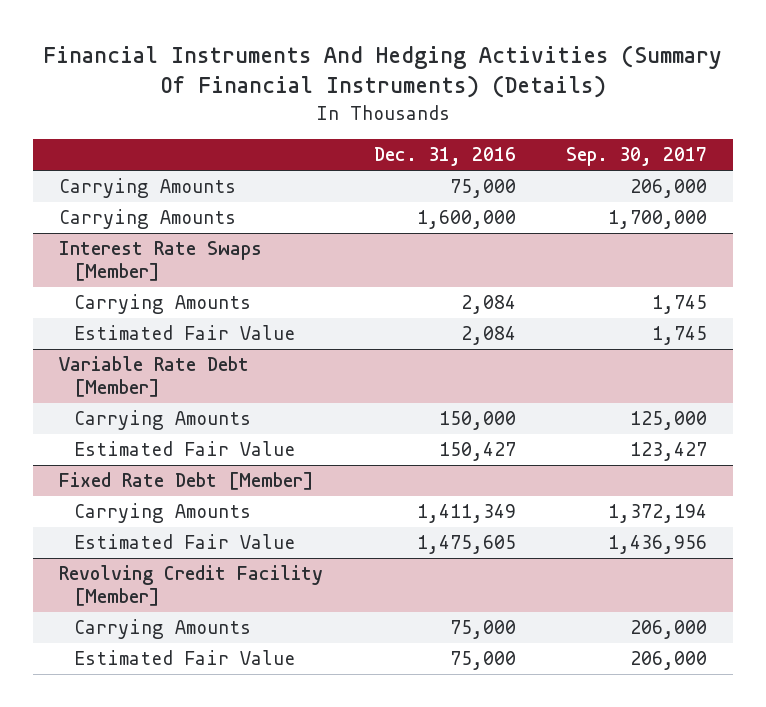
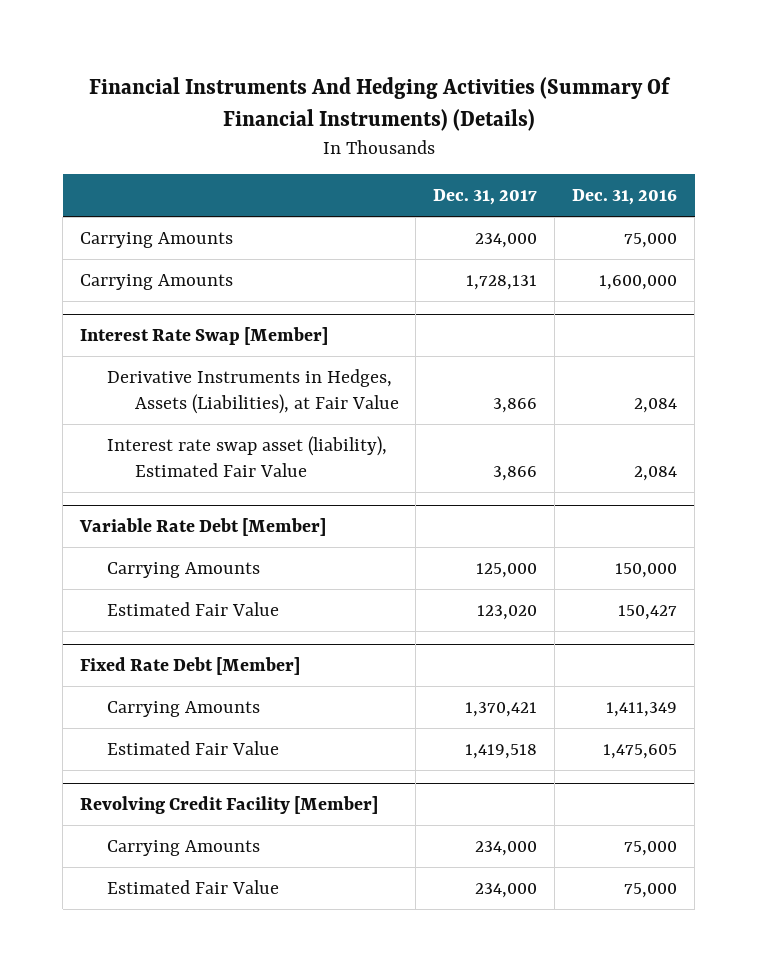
[566,147,708,167] Sep. 30, 2017 -> none
none -> [433,188,538,205] Dec. 31, 2017
[58,241,262,282] Interest Rate Swaps [Member] -> [79,326,328,345] Interest Rate Swap [Member]
[74,294,252,315] Carrying Amounts -> [107,368,399,415] Derivative Instruments in Hedges, Assets (Liabilities), at Fair Value
[74,325,296,341] Estimated Fair Value -> [107,435,388,478] Interest rate swap asset (liability), Estimated Fair Value

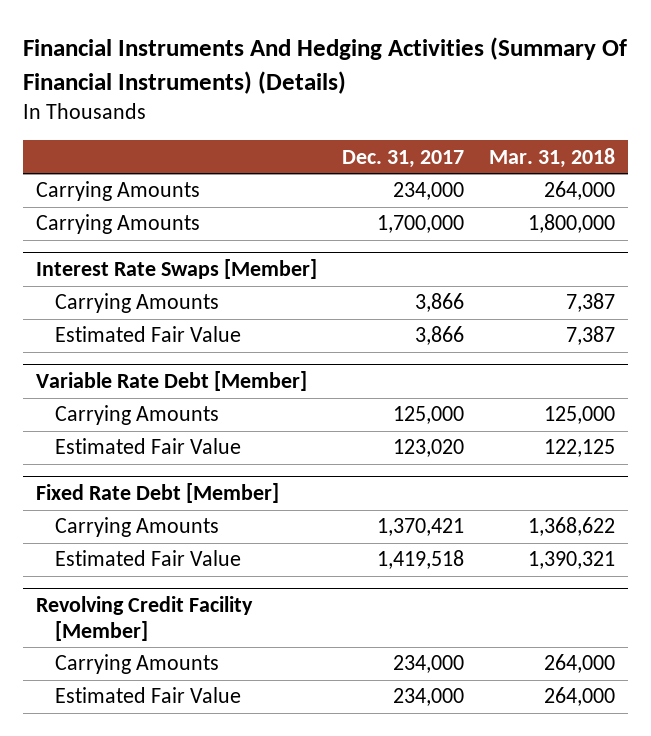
[572,188,678,205] Dec. 31, 2016 -> none
none -> [489,147,616,168] Mar. 31, 2018
[466,274,538,290] 1,728,131 -> [376,215,464,234] 1,700,000
[79,326,328,345] Interest Rate Swap [Member] -> [35,259,317,280] Interest Rate Swaps [Member]
[107,368,399,415] Derivative Instruments in Hedges, Assets (Liabilities), at Fair Value -> [54,293,219,314] Carrying Amounts
[107,435,388,478] Interest rate swap asset (liability), Estimated Fair Value -> [54,326,241,343] Estimated Fair Value

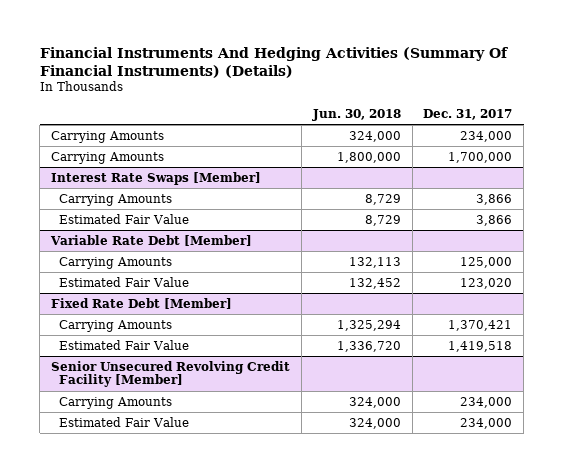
[489,147,616,168] Mar. 31, 2018 -> none
none -> [311,108,401,121] Jun. 30, 2018
[35,596,253,641] Revolving Credit Facility [Member] -> [51,360,291,388] Senior Unsecured Revolving Credit Facility [Member]

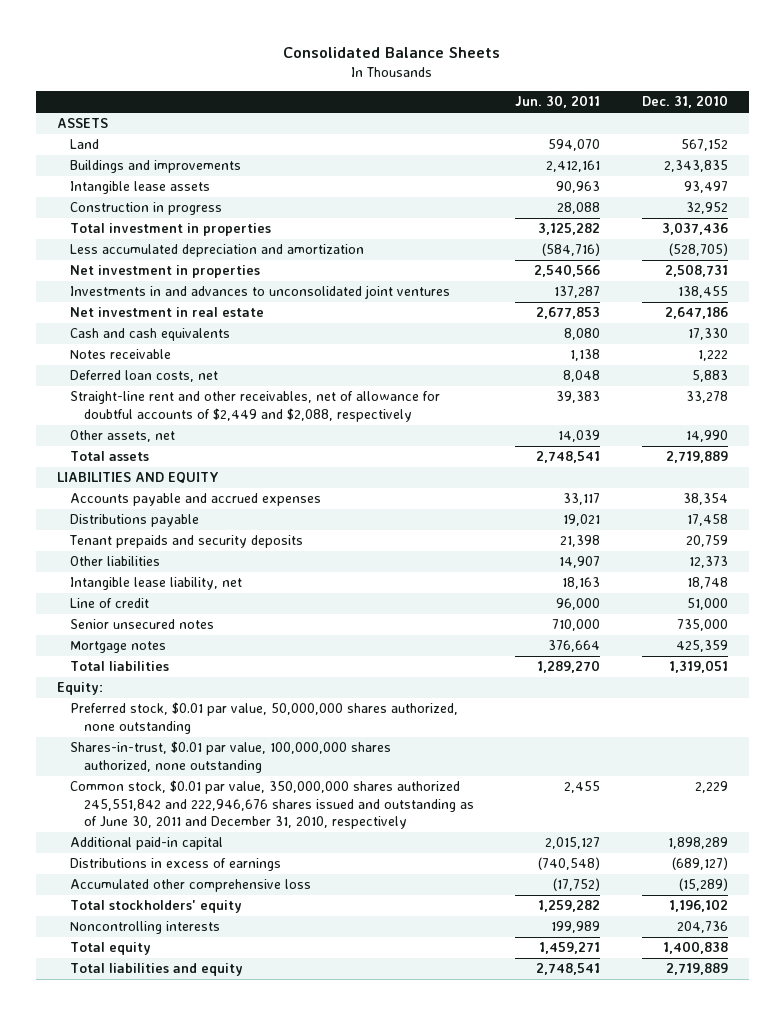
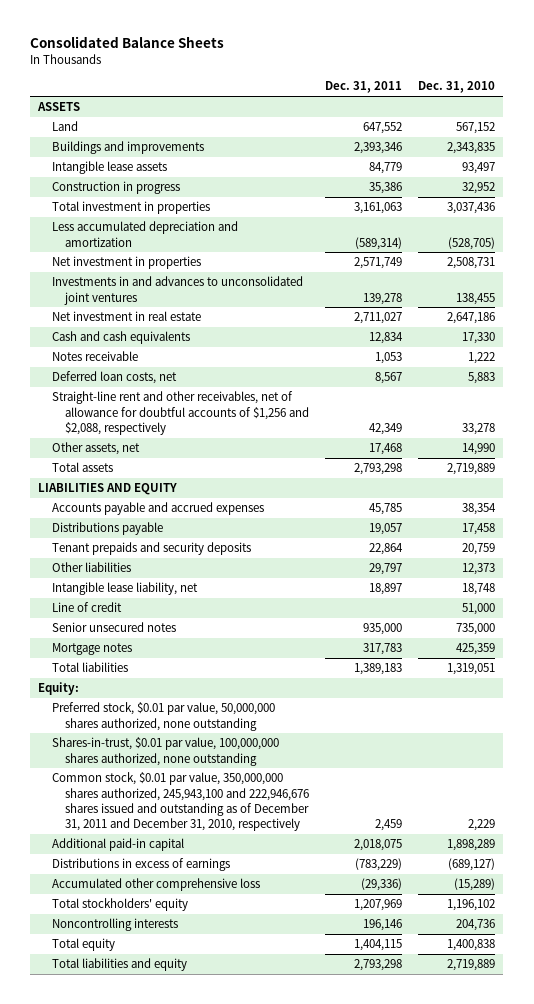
[515,95,601,109] Jun. 30, 2011 -> none
none -> [325,81,403,94] Dec. 31, 2011
[70,391,441,422] Straight-line rent and other receivables, net of allowance for doubtful accounts of $2,449 and $2,088, respectively -> [51,391,309,435] Straight-line rent and other receivables, net of allowance for doubtful accounts of $1,256 and $2,088, respectively
[70,780,474,830] Common stock, $0.01 par value, 350,000,000 shares authorized 245,551,842 and 222,946,676 shares issued and outstanding as of June 30, 2011 and December 31, 2010, respectively -> [51,772,309,831] Common stock, $0.01 par value, 350,000,000 shares authorized, 245,943,100 and 222,946,676 shares issued and outstanding as of December 31, 2011 and December 31, 2010, respectively

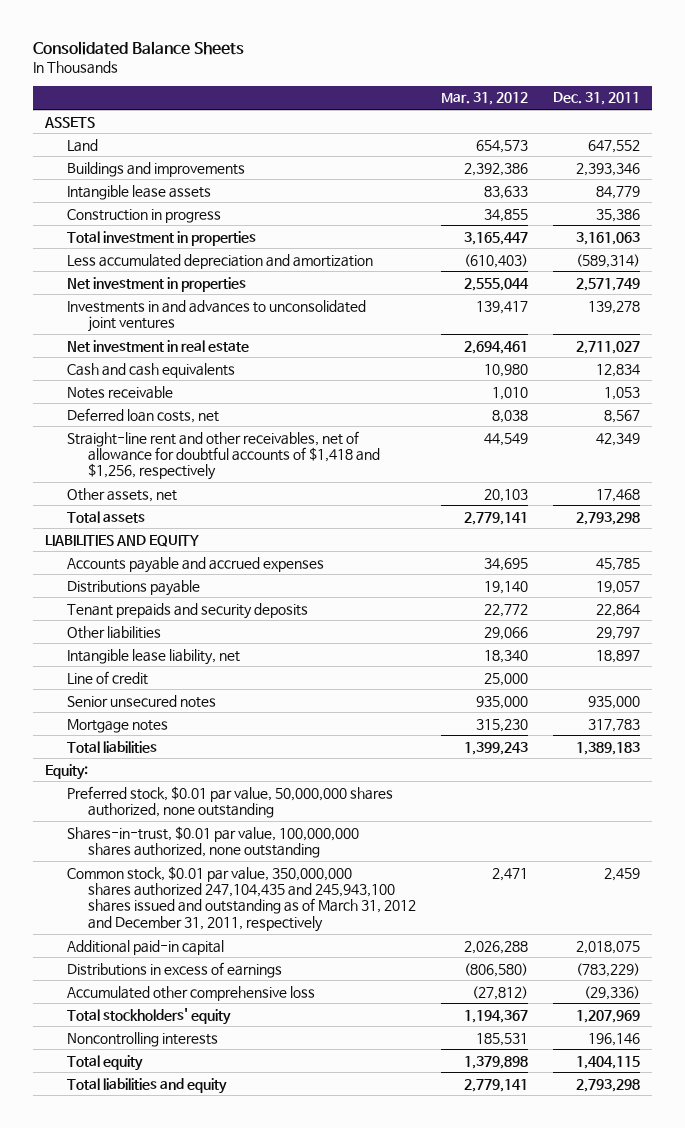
[418,81,496,94] Dec. 31, 2010 -> none
none -> [441,92,529,106] Mar. 31, 2012
[51,391,309,435] Straight-line rent and other receivables, net of allowance for doubtful accounts of $1,256 and $2,088, respectively -> [66,430,381,481] Straight-line rent and other receivables, net of allowance for doubtful accounts of $1,418 and $1,256, respectively
[51,772,309,831] Common stock, $0.01 par value, 350,000,000 shares authorized, 245,943,100 and 222,946,676 shares issued and outstanding as of December 31, 2011 and December 31, 2010, respectively -> [66,865,417,932] Common stock, $0.01 par value, 350,000,000 shares authorized 247,104,435 and 245,943,100 shares issued and outstanding as of March 31, 2012 and December 31, 2011, respectively

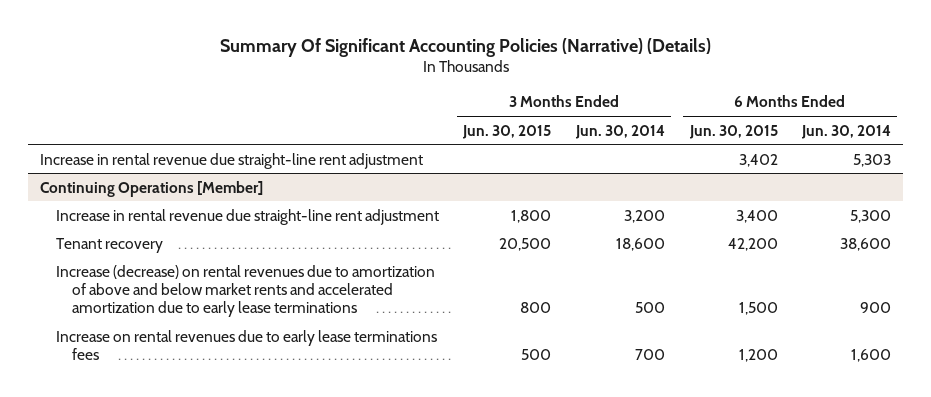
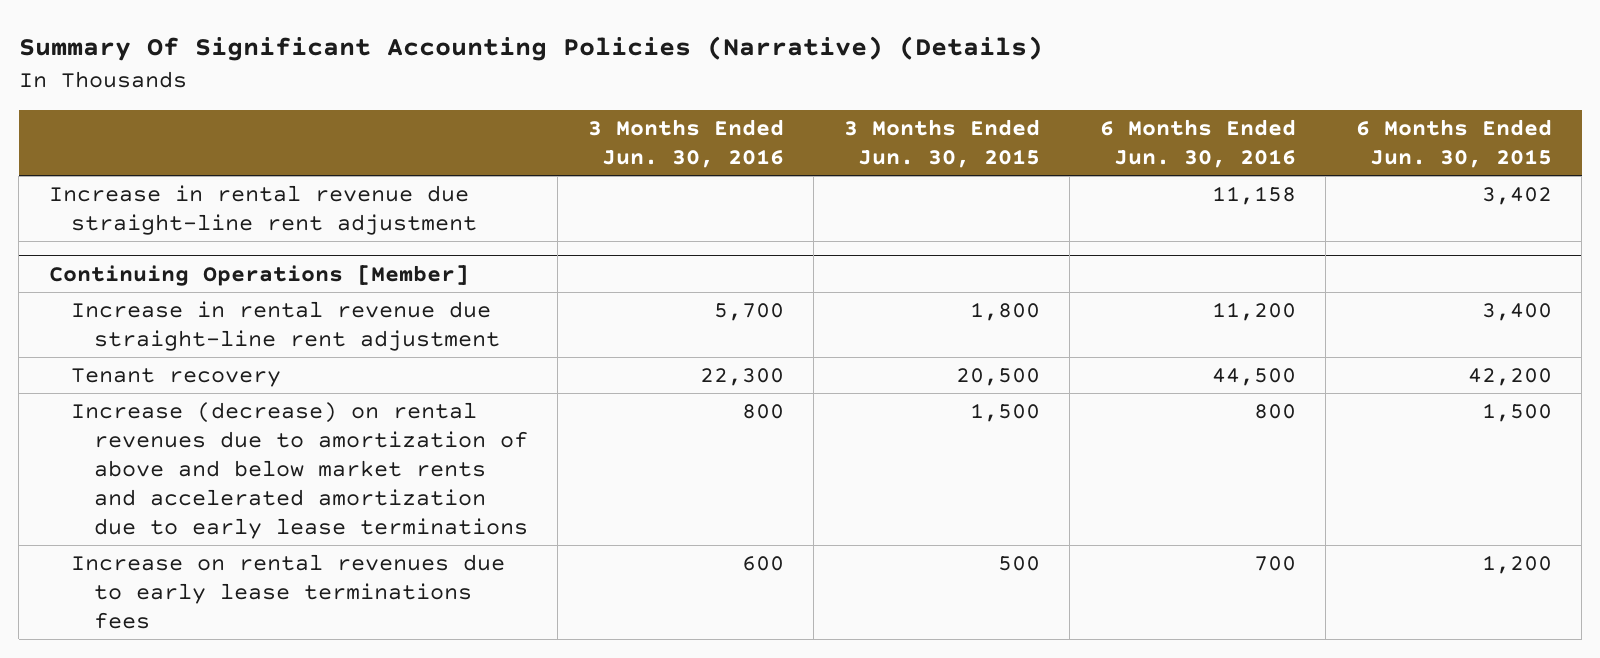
[575,124,666,139] Jun. 30, 2014 -> none
[801,124,892,139] Jun. 30, 2014 -> none
none -> [587,119,784,169] 3 Months Ended Jun. 30, 2016
none -> [1099,119,1296,169] 6 Months Ended Jun. 30, 2016
[520,302,552,314] 800 -> [969,403,1040,423] 1,500

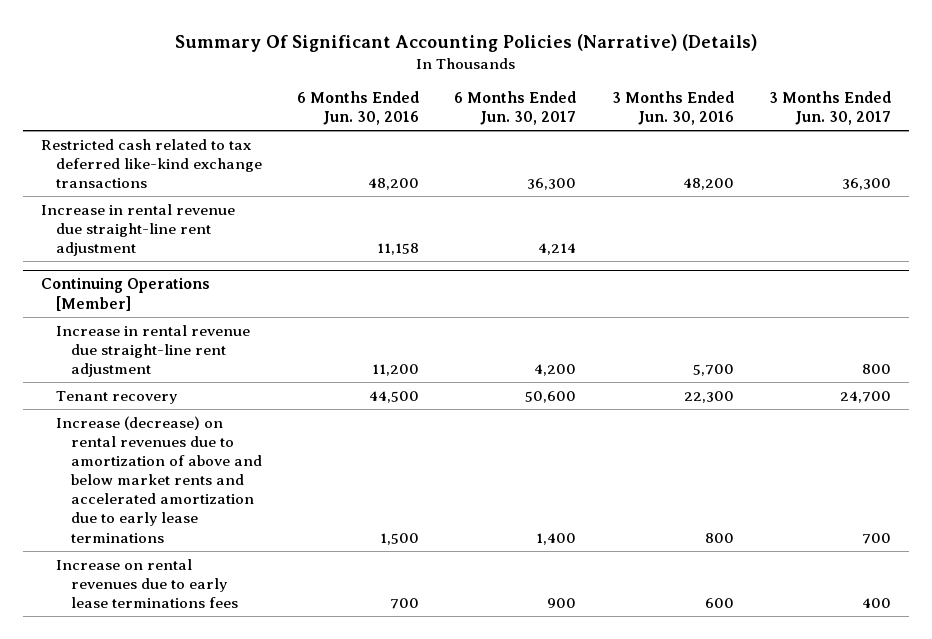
[843,119,1040,169] 3 Months Ended Jun. 30, 2015 -> none
[1355,119,1552,169] 6 Months Ended Jun. 30, 2015 -> none
none -> [454,91,577,126] 6 Months Ended Jun. 30, 2017
none -> [769,91,892,126] 3 Months Ended Jun. 30, 2017
none -> [40,138,262,189] Restricted cash related to tax deferred like-kind exchange transactions
[1253,404,1296,420] 800 -> [380,532,420,545] 1,500

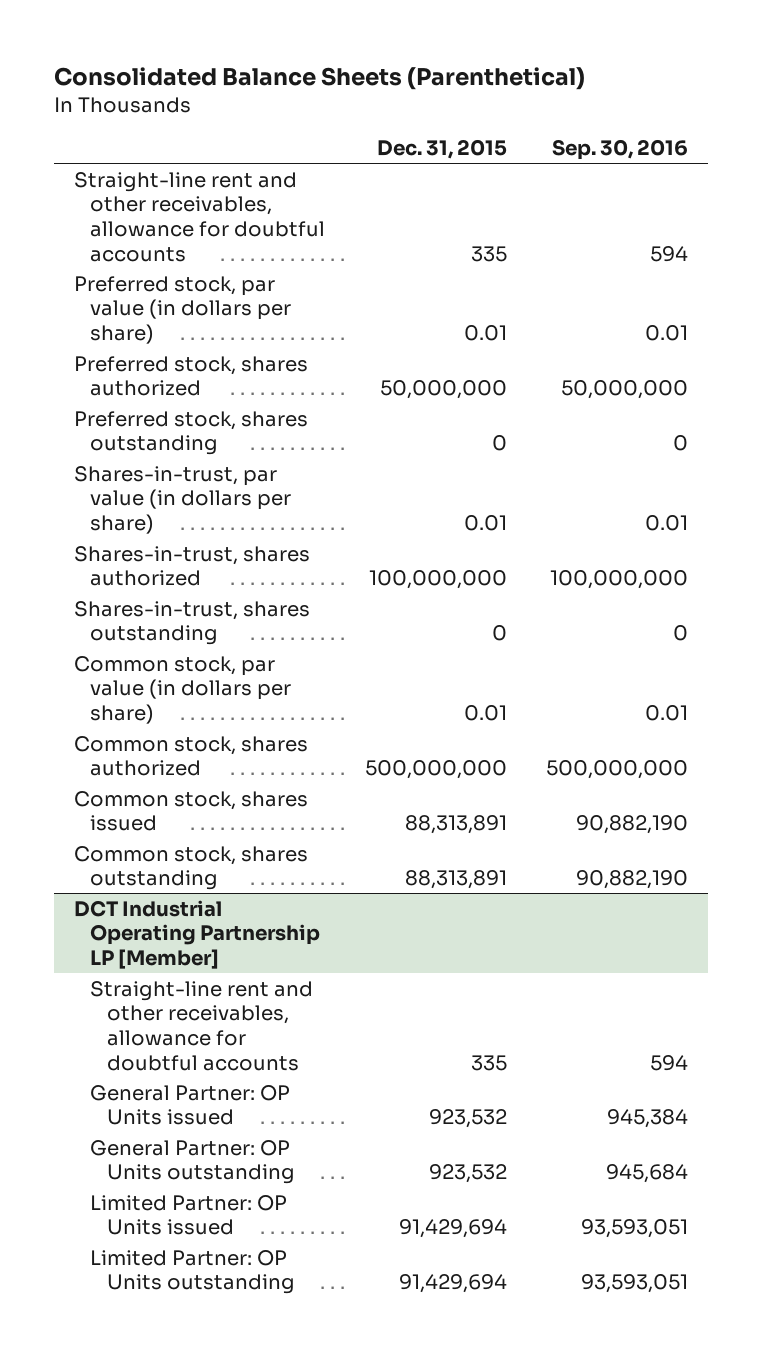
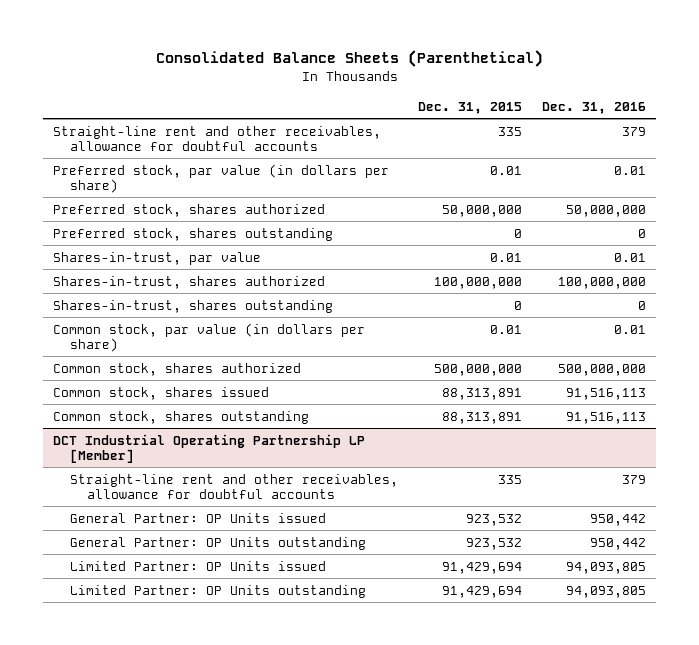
[552,139,689,161] Sep. 30, 2016 -> none
none -> [541,101,646,114] Dec. 31, 2016
[73,465,292,534] Shares-in-trust, par value (in dollars per share) -> [53,251,262,265] Shares-in-trust, par value

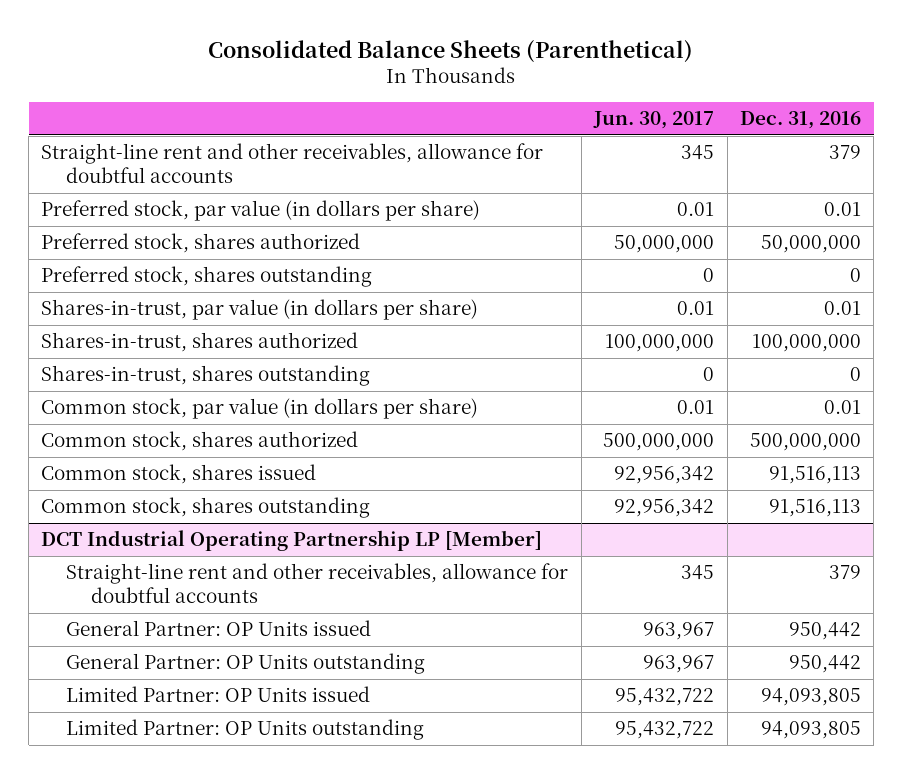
[417,101,522,114] Dec. 31, 2015 -> none
none -> [593,111,715,130] Jun. 30, 2017
[53,251,262,265] Shares-in-trust, par value -> [41,299,479,321] Shares-in-trust, par value (in dollars per share)

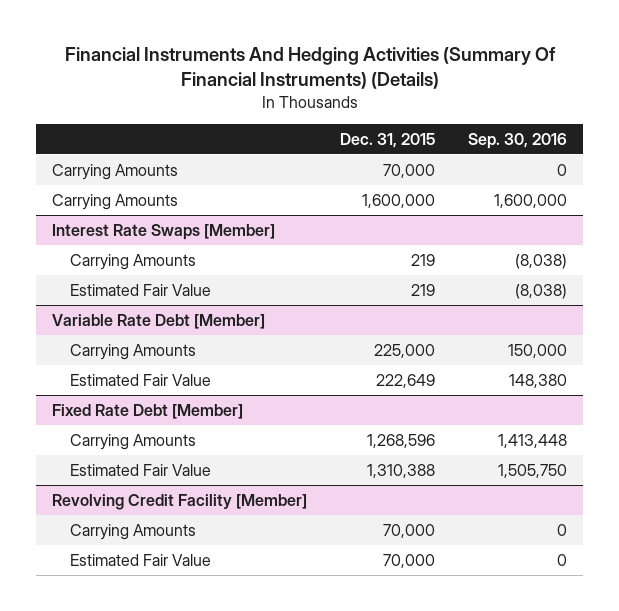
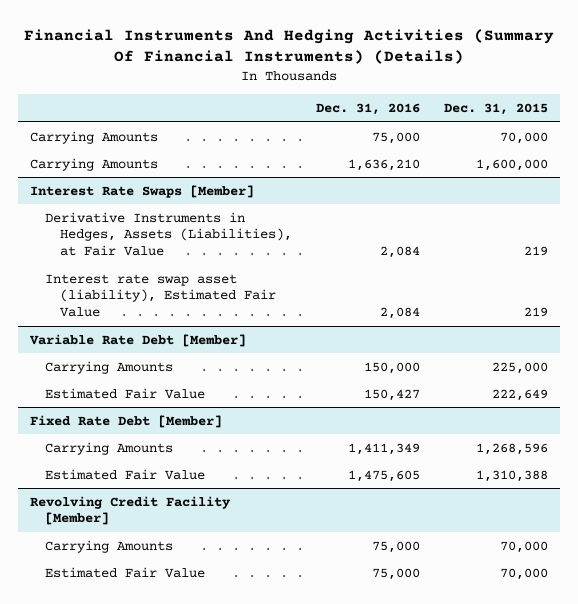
[467,132,567,149] Sep. 30, 2016 -> none
none -> [316,103,421,116] Dec. 31, 2016
[70,253,197,270] Carrying Amounts -> [45,211,293,257] Derivative Instruments in Hedges, Assets (Liabilities), at Fair Value
[70,283,212,296] Estimated Fair Value -> [45,273,277,318] Interest rate swap asset (liability), Estimated Fair Value

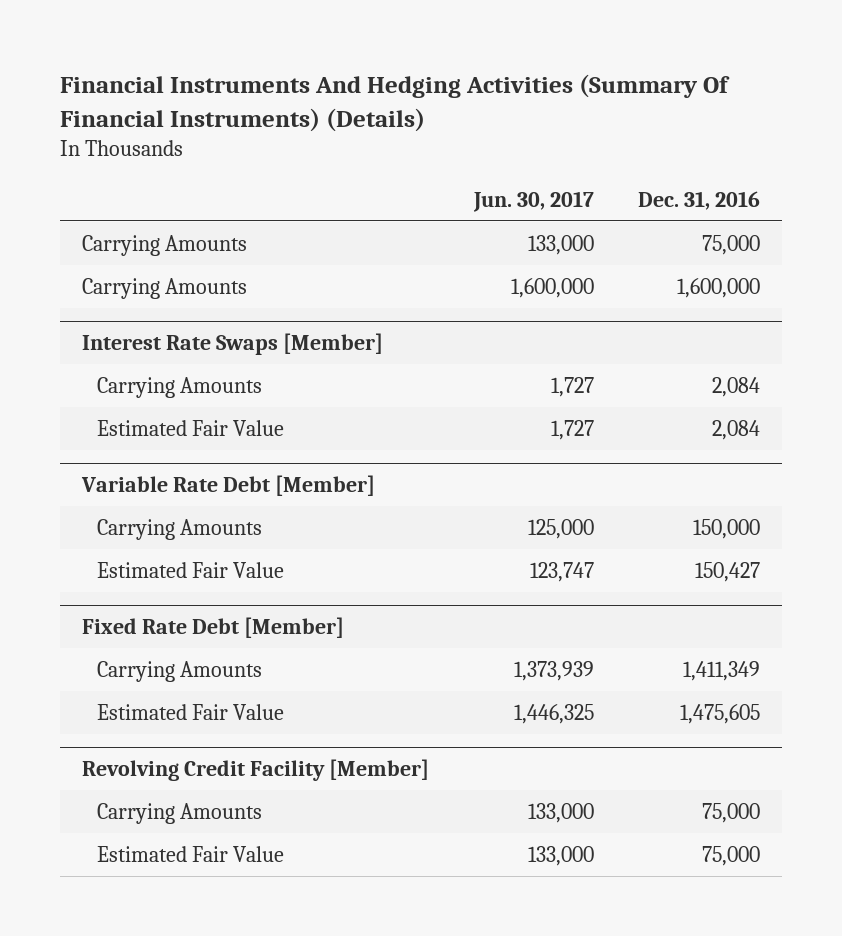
[444,103,549,116] Dec. 31, 2015 -> none
none -> [472,190,594,212] Jun. 30, 2017
[348,158,421,171] 1,636,210 -> [677,277,761,298] 1,600,000
[45,211,293,257] Derivative Instruments in Hedges, Assets (Liabilities), at Fair Value -> [97,376,263,398] Carrying Amounts
[45,273,277,318] Interest rate swap asset (liability), Estimated Fair Value -> [97,419,285,436] Estimated Fair Value

